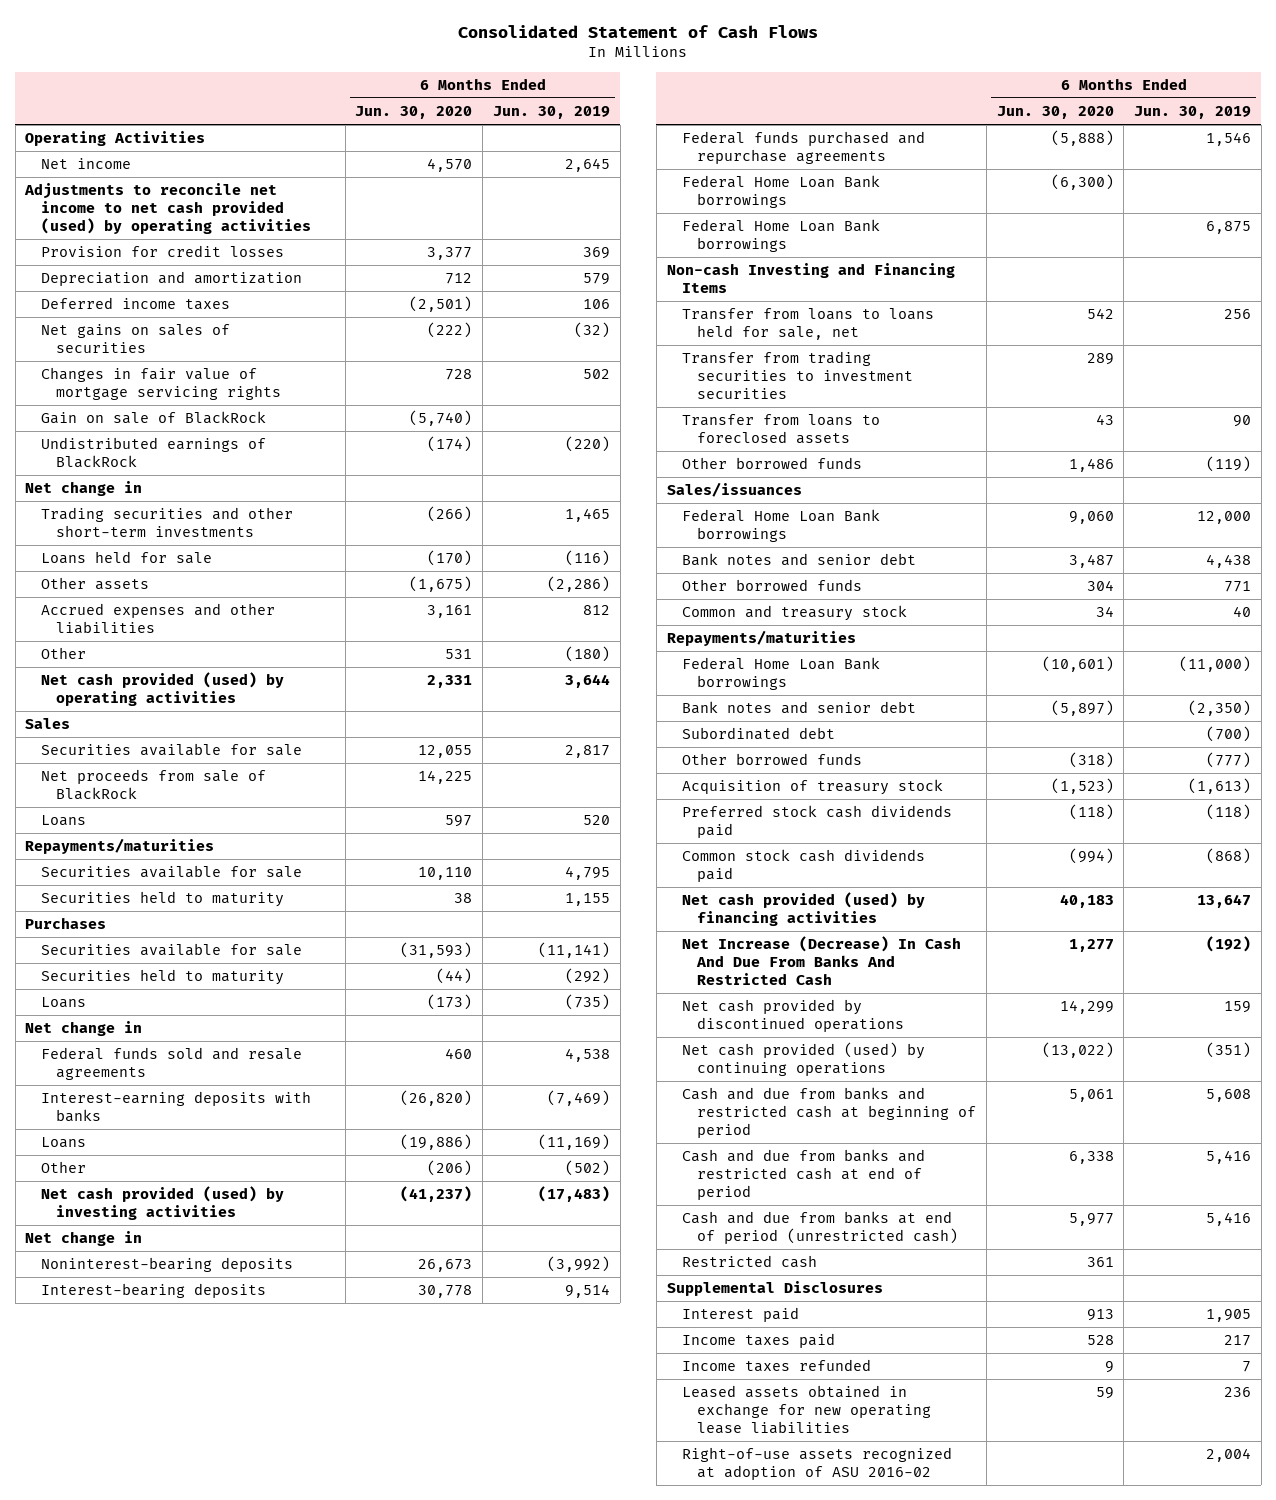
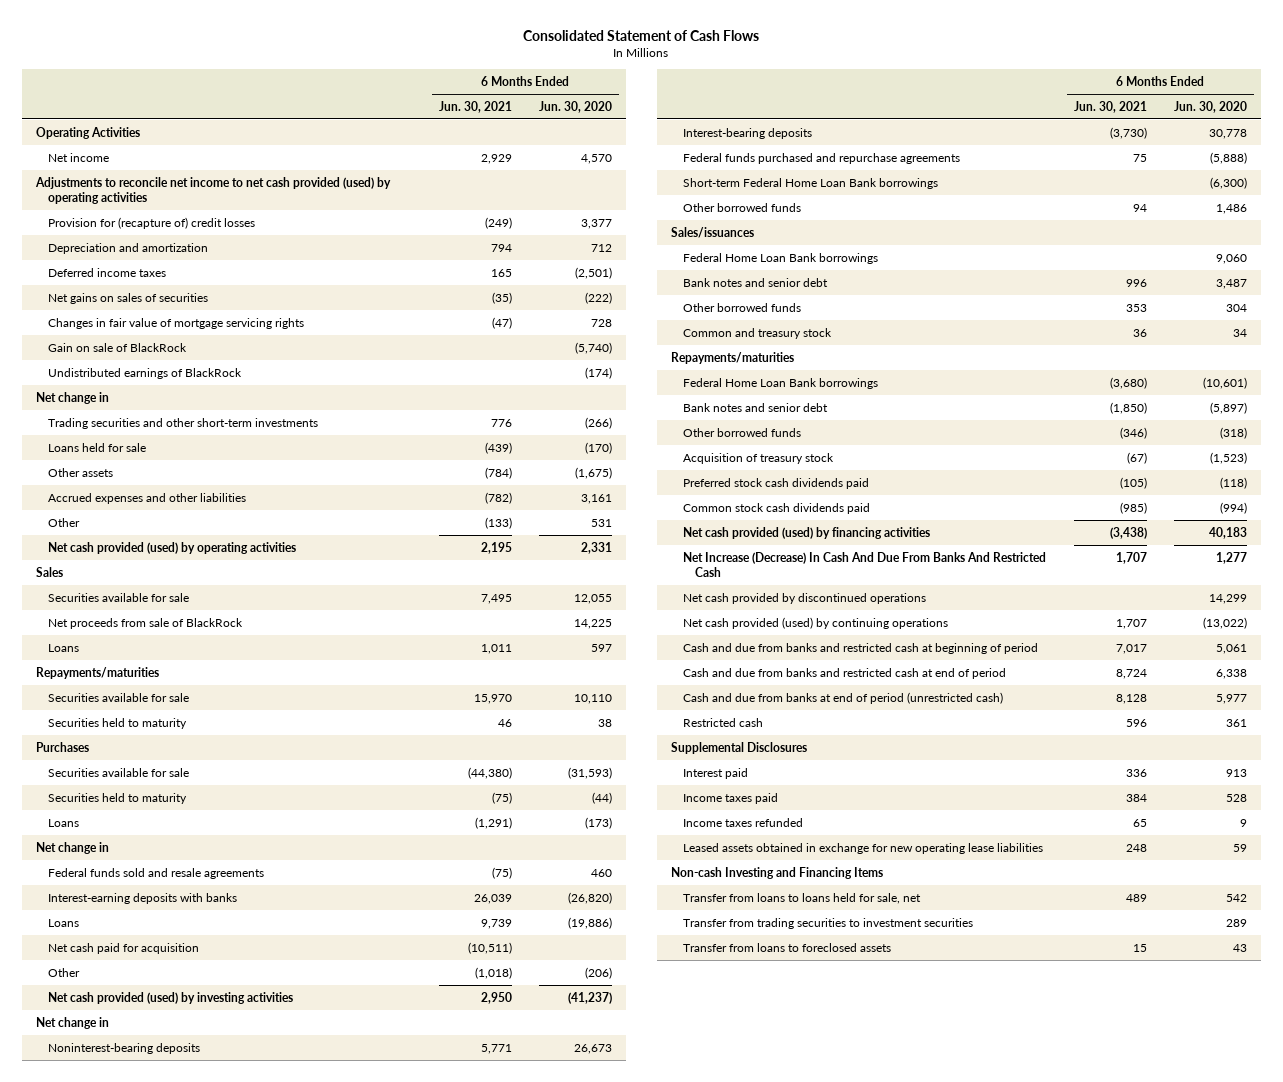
[492,106,610,120] Jun. 30, 2019 -> none
none -> [438,100,512,113] Jun. 30, 2021
[40,245,284,258] Provision for credit losses -> [47,216,255,229] Provision for (recapture of) credit losses
none -> [47,942,199,954] Net cash paid for acquisition
[681,219,880,253] Federal Home Loan Bank borrowings -> none
[681,175,880,209] Federal Home Loan Bank borrowings -> [682,177,938,189] Short-term Federal Home Loan Bank borrowings
[681,727,835,741] Subordinated debt -> none
[681,1447,952,1481] Right-of-use assets recognized at adoption of ASU 2016-02 -> none
[666,263,955,294] Non-cash Investing and Financing Items -> [670,866,883,879] Non-cash Investing and Financing Items
[681,308,934,341] Transfer from loans to loans held for sale, net -> [682,892,921,904] Transfer from loans to loans held for sale, net
[681,351,914,400] Transfer from trading securities to investment securities -> [682,917,973,929] Transfer from trading securities to investment securities
[681,414,880,445] Transfer from loans to foreclosed assets -> [682,942,891,952] Transfer from loans to foreclosed assets

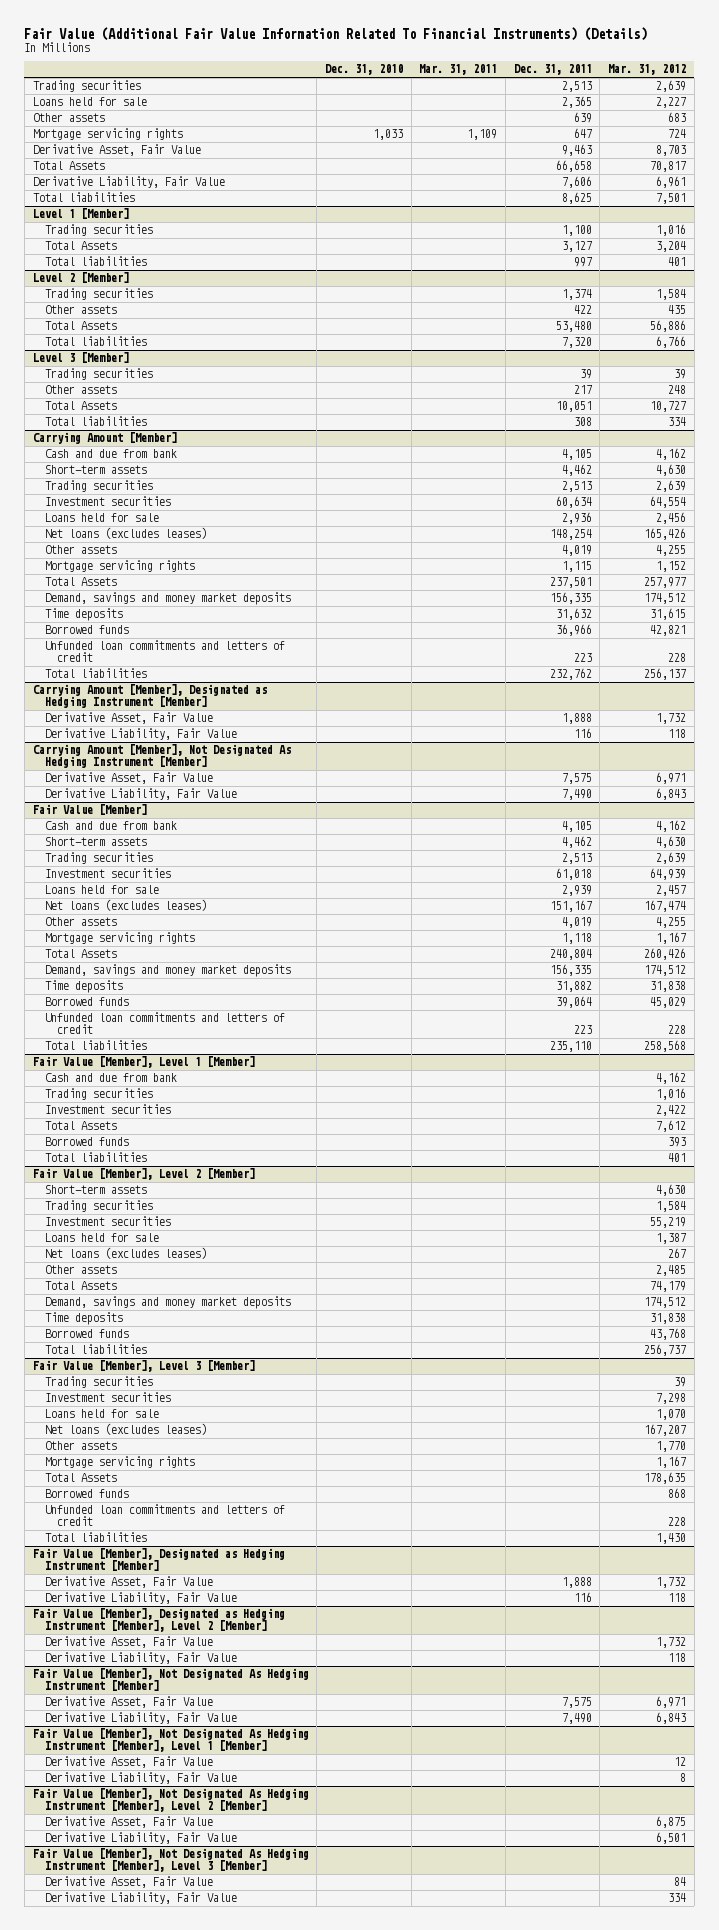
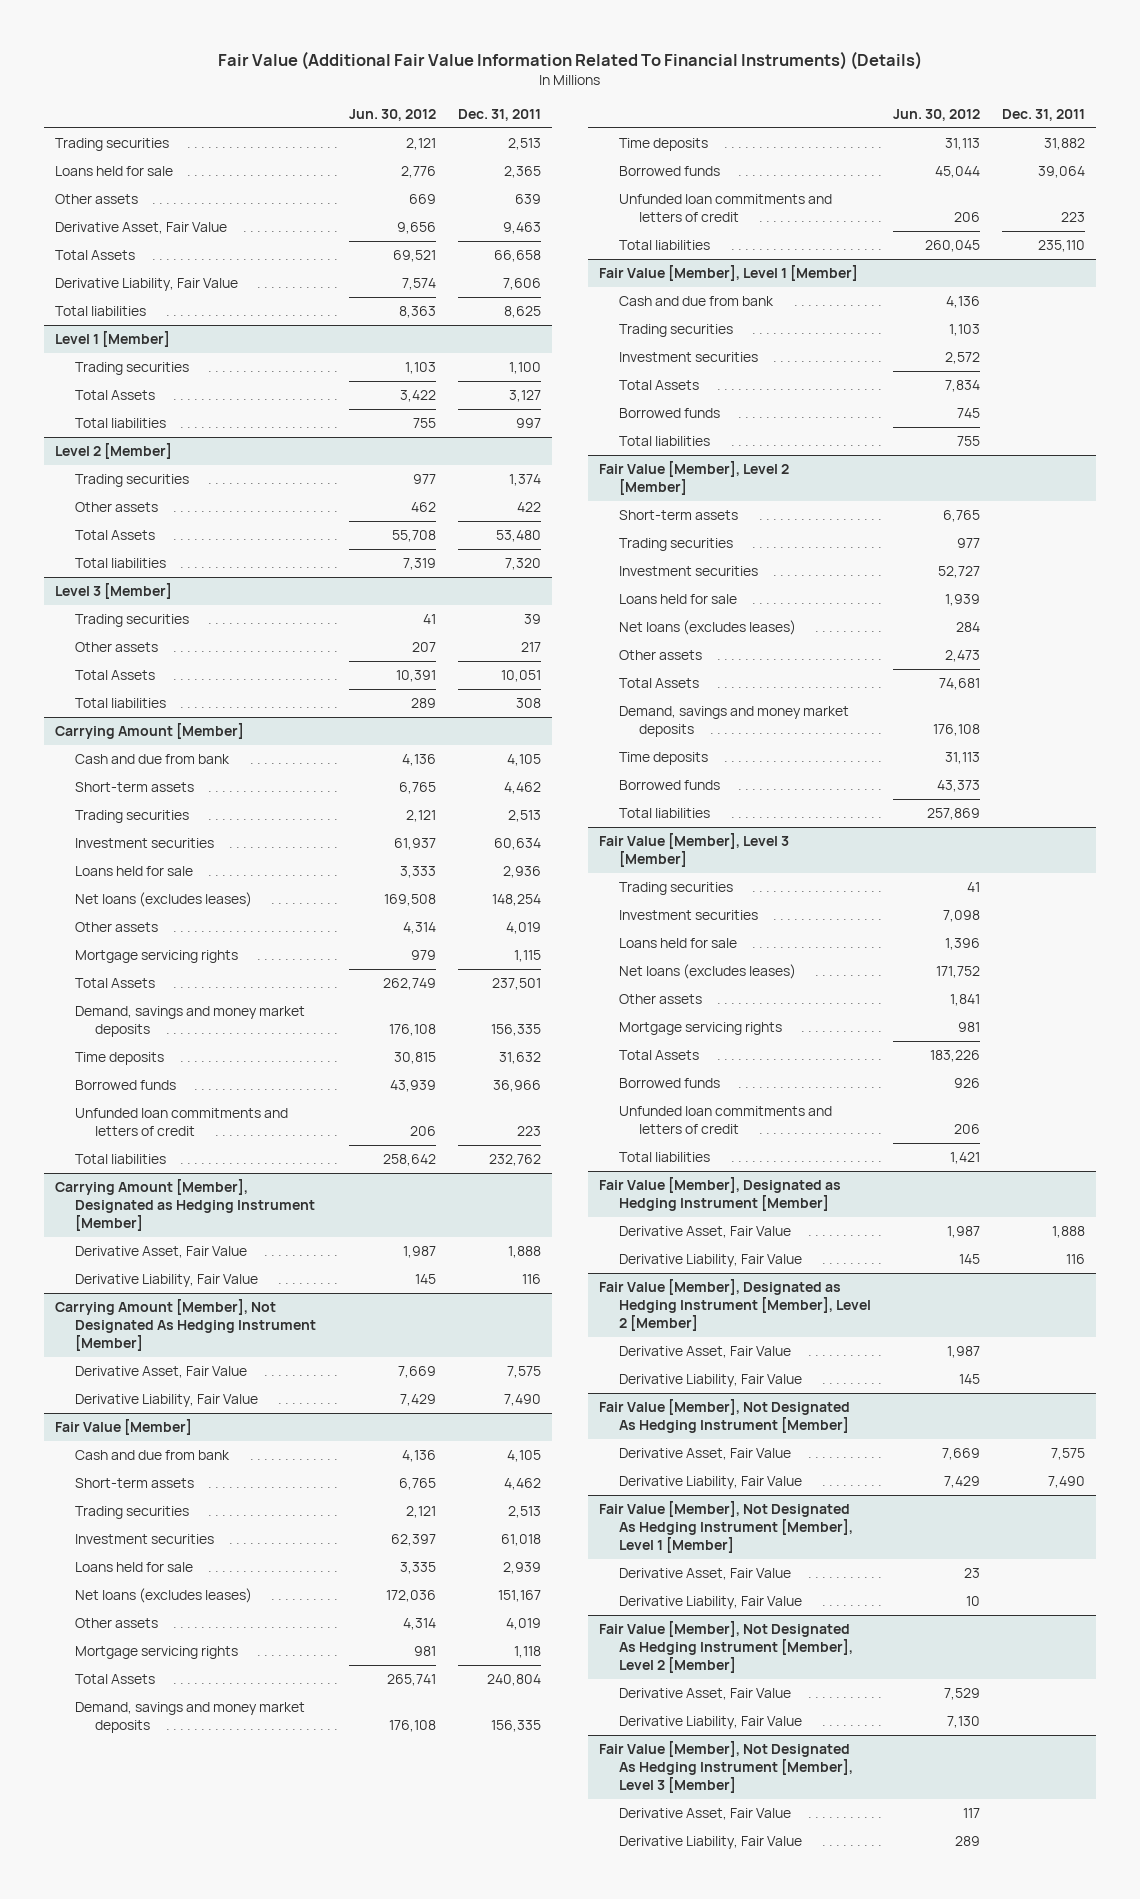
[324,64,403,76] Dec. 31, 2010 -> none
[419,64,498,76] Mar. 31, 2011 -> none
[607,64,686,76] Mar. 31, 2012 -> none
none -> [349,108,437,121] Jun. 30, 2012
[32,128,183,141] Mortgage servicing rights -> none

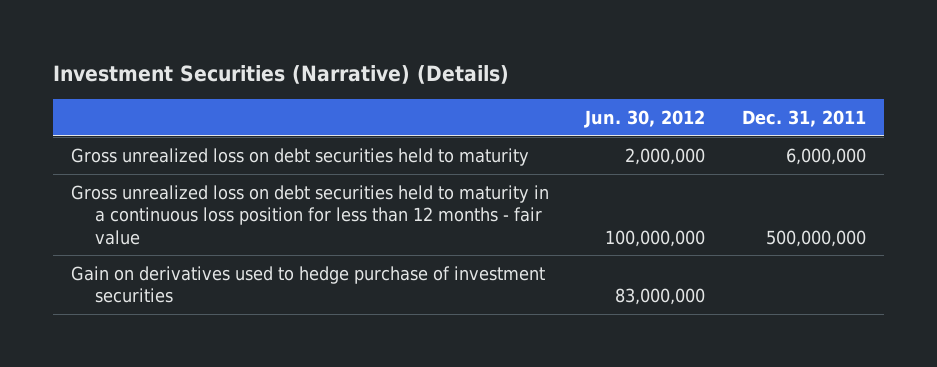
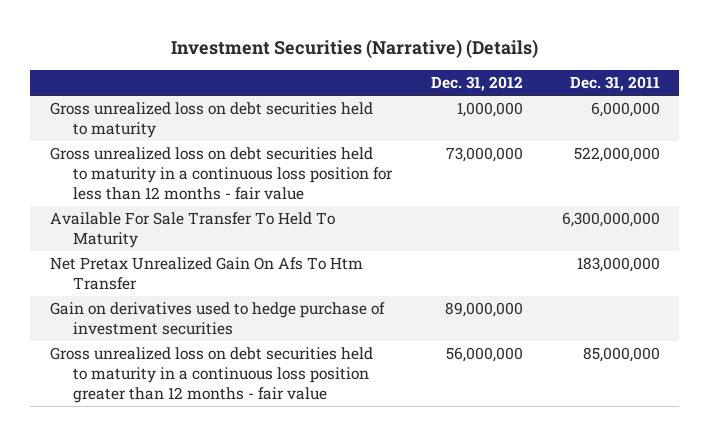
[584,110,706,129] Jun. 30, 2012 -> none
none -> [430,76,523,92] Dec. 31, 2012
[765,229,866,247] 500,000,000 -> [573,147,660,163] 522,000,000
none -> [49,212,335,249] Available For Sale Transfer To Held To Maturity
none -> [49,257,363,291] Net Pretax Unrealized Gain On Afs To Htm Transfer
none -> [49,347,373,403] Gross unrealized loss on debt securities held to maturity in a continuous loss position greater than 12 months - fair value

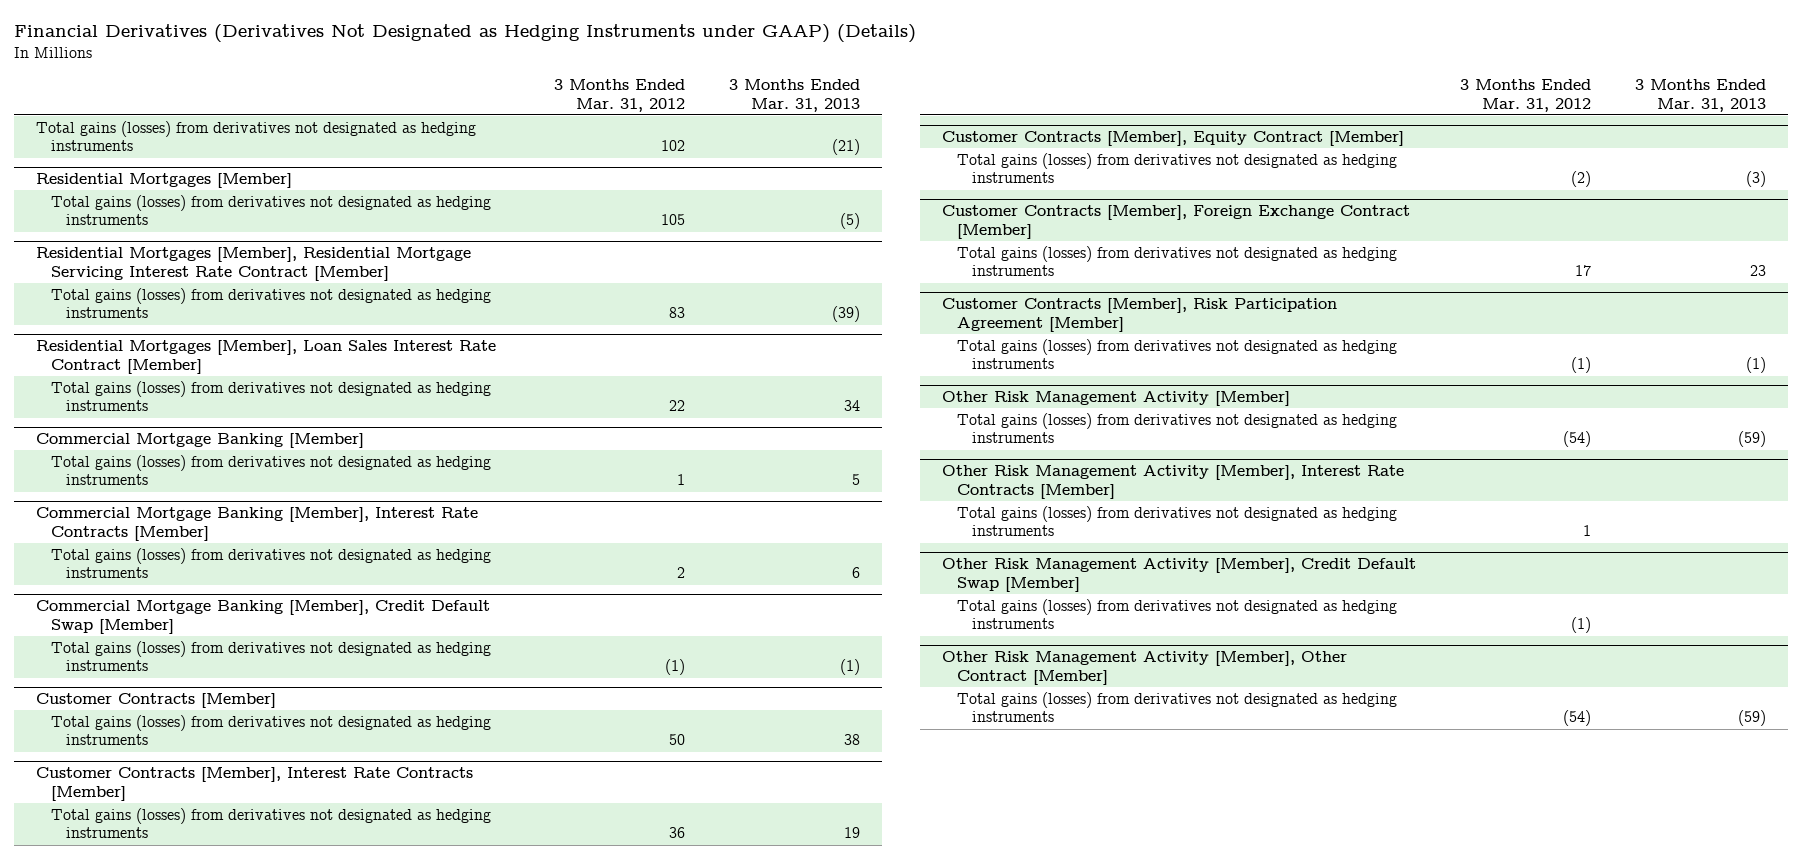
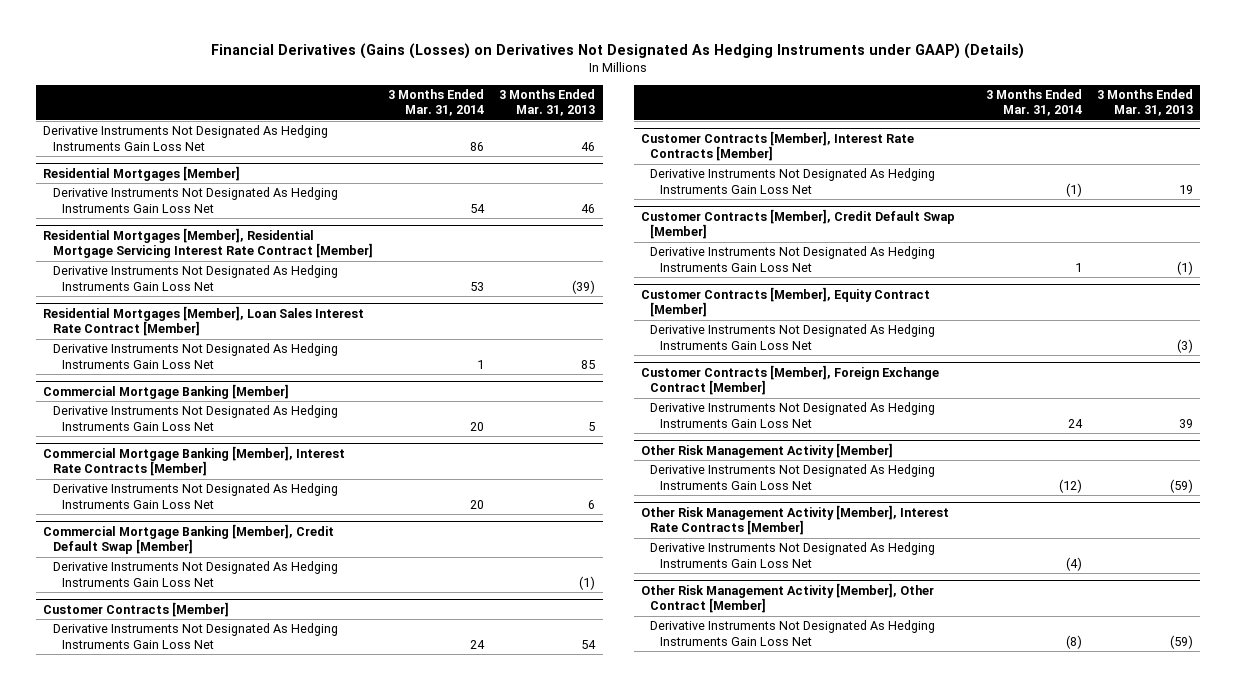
[13,24,916,44] Financial Derivatives (Derivatives Not Designated as Hedging Instruments under GAAP) (Details) -> [211,43,1025,60] Financial Derivatives (Gains (Losses) on Derivatives Not Designated As Hedging Instruments under GAAP) (Details)
[553,79,685,112] 3 Months Ended Mar. 31, 2012 -> none
none -> [387,88,484,117] 3 Months Ended Mar. 31, 2014
[35,120,476,152] Total gains (losses) from derivatives not designated as hedging instruments -> [43,125,329,151] Derivative Instruments Not Designated As Hedging Instruments Gain Loss Net
[831,139,860,156] (21) -> [580,141,595,151] 46
[50,194,491,226] Total gains (losses) from derivatives not designated as hedging instruments -> [52,187,338,213] Derivative Instruments Not Designated As Hedging Instruments Gain Loss Net
[839,213,860,230] (5) -> [580,203,595,213] 46
[50,287,491,319] Total gains (losses) from derivatives not designated as hedging instruments -> [52,265,338,291] Derivative Instruments Not Designated As Hedging Instruments Gain Loss Net
[50,380,491,412] Total gains (losses) from derivatives not designated as hedging instruments -> [52,343,338,369] Derivative Instruments Not Designated As Hedging Instruments Gain Loss Net
[843,400,860,412] 34 -> [580,359,595,369] 85
[50,454,491,486] Total gains (losses) from derivatives not designated as hedging instruments -> [52,405,338,431] Derivative Instruments Not Designated As Hedging Instruments Gain Loss Net
[50,547,491,579] Total gains (losses) from derivatives not designated as hedging instruments -> [52,483,338,509] Derivative Instruments Not Designated As Hedging Instruments Gain Loss Net
[50,640,491,672] Total gains (losses) from derivatives not designated as hedging instruments -> [52,561,338,587] Derivative Instruments Not Designated As Hedging Instruments Gain Loss Net
[50,714,491,746] Total gains (losses) from derivatives not designated as hedging instruments -> [52,623,338,649] Derivative Instruments Not Designated As Hedging Instruments Gain Loss Net
[843,734,860,746] 38 -> [580,639,596,649] 54
[50,807,491,839] Total gains (losses) from derivatives not designated as hedging instruments -> [650,168,936,194] Derivative Instruments Not Designated As Hedging Instruments Gain Loss Net
none -> [641,208,956,240] Customer Contracts [Member], Credit Default Swap [Member]
none -> [650,246,936,272] Derivative Instruments Not Designated As Hedging Instruments Gain Loss Net
[956,152,1397,184] Total gains (losses) from derivatives not designated as hedging instruments -> [650,324,936,350] Derivative Instruments Not Designated As Hedging Instruments Gain Loss Net
[941,298,1337,332] Customer Contracts [Member], Risk Participation Agreement [Member] -> none
[956,338,1397,370] Total gains (losses) from derivatives not designated as hedging instruments -> none
[956,245,1397,277] Total gains (losses) from derivatives not designated as hedging instruments -> [650,402,936,428] Derivative Instruments Not Designated As Hedging Instruments Gain Loss Net
[1749,265,1766,277] 23 -> [1178,418,1193,428] 39
[956,412,1397,444] Total gains (losses) from derivatives not designated as hedging instruments -> [650,464,936,490] Derivative Instruments Not Designated As Hedging Instruments Gain Loss Net
[941,558,1416,592] Other Risk Management Activity [Member], Credit Default Swap [Member] -> none
[956,598,1397,630] Total gains (losses) from derivatives not designated as hedging instruments -> none
[956,505,1397,537] Total gains (losses) from derivatives not designated as hedging instruments -> [650,542,936,568] Derivative Instruments Not Designated As Hedging Instruments Gain Loss Net
[956,691,1397,723] Total gains (losses) from derivatives not designated as hedging instruments -> [650,620,936,646] Derivative Instruments Not Designated As Hedging Instruments Gain Loss Net

